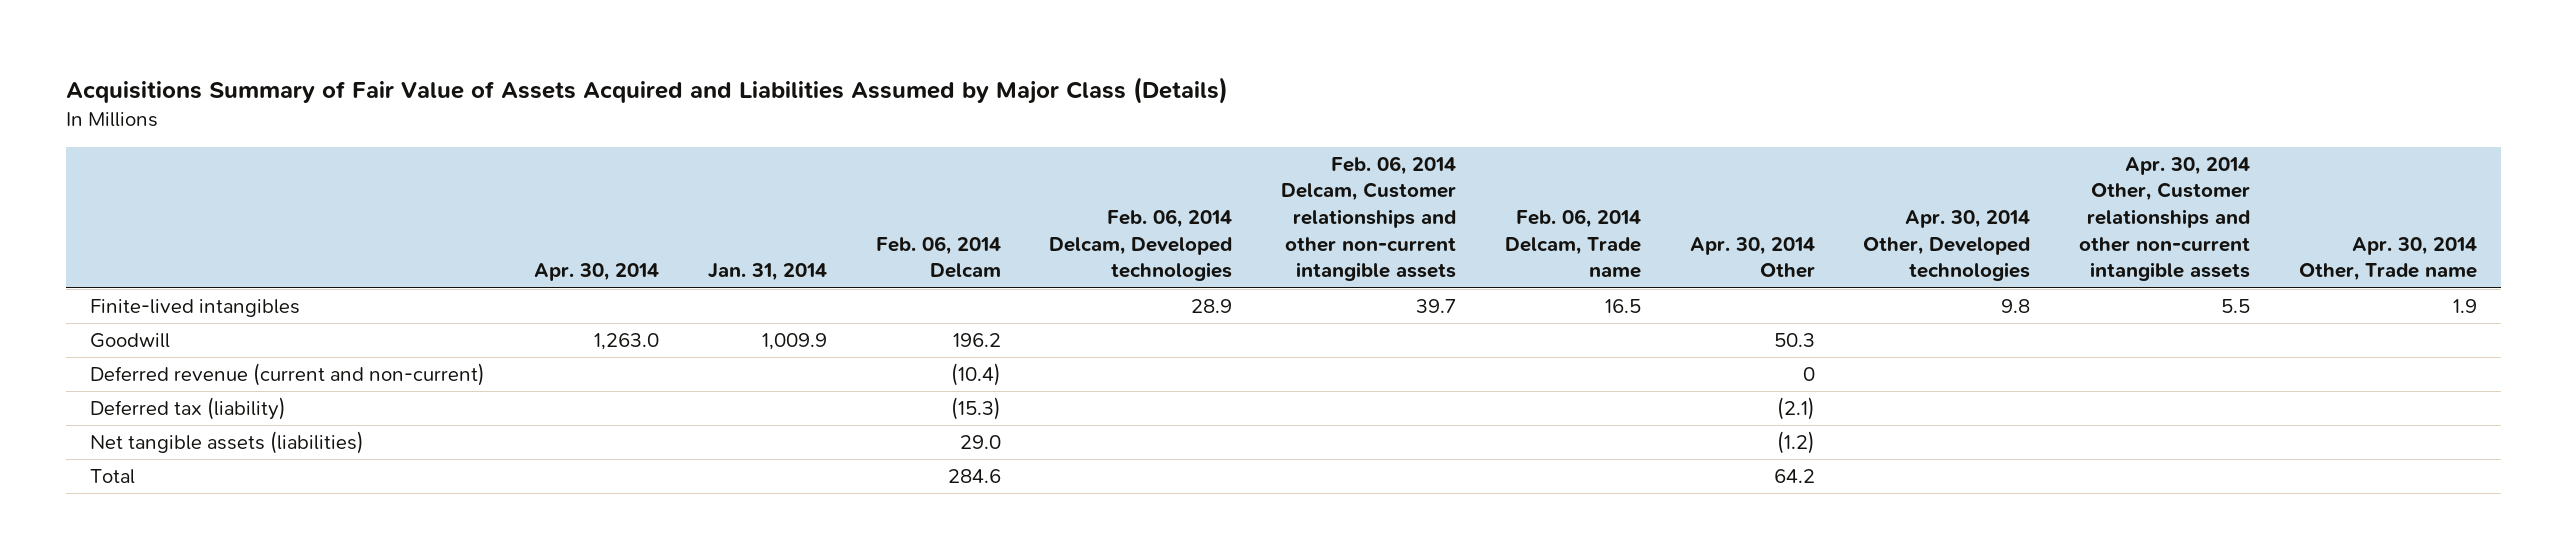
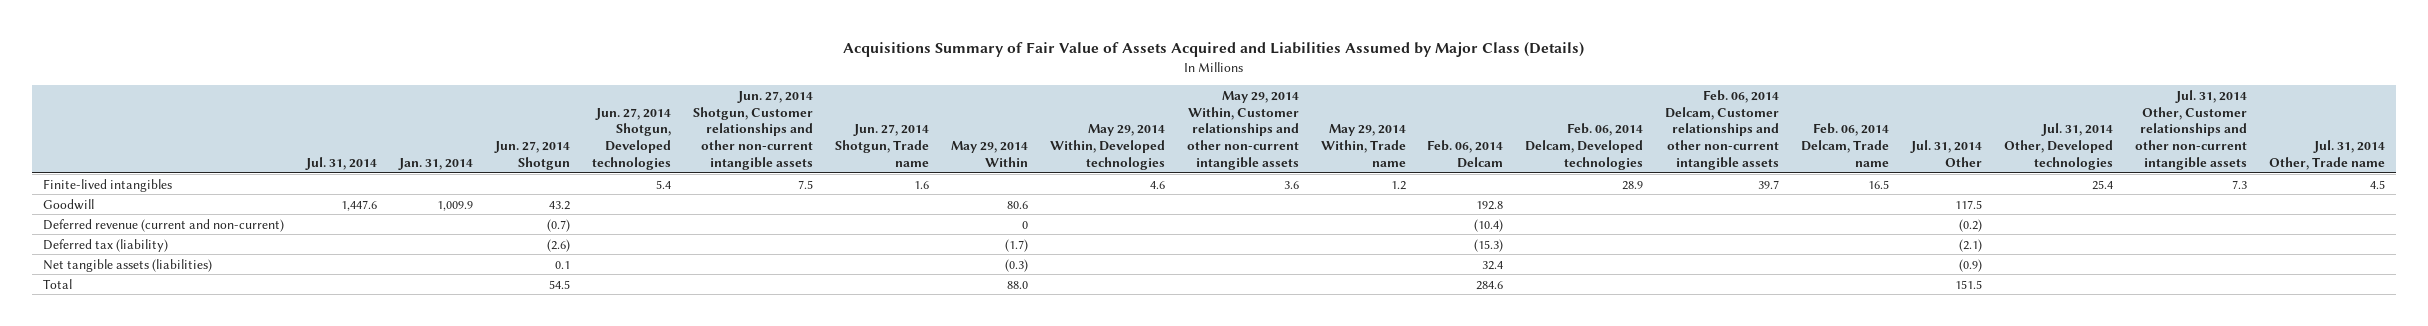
[534,263,660,282] Apr. 30, 2014 -> none
[1689,236,1815,279] Apr. 30, 2014 Other -> none
[1863,210,2031,282] Apr. 30, 2014 Other, Developed technologies -> none
[2079,156,2251,282] Apr. 30, 2014 Other, Customer relationships and other non-current intangible assets -> none
[2298,236,2477,282] Apr. 30, 2014 Other, Trade name -> none
none -> [305,156,378,170] Jul. 31, 2014
none -> [494,141,571,170] Jun. 27, 2014 Shotgun
none -> [592,107,672,170] Jun. 27, 2014 Shotgun, Developed technologies
none -> [692,90,813,170] Jun. 27, 2014 Shotgun, Customer relationships and other non-current intangible assets
none -> [834,124,929,167] Jun. 27, 2014 Shotgun, Trade name
none -> [950,141,1028,167] May 29, 2014 Within
none -> [1049,124,1165,170] May 29, 2014 Within, Developed technologies
none -> [1186,90,1299,170] May 29, 2014 Within, Customer relationships and other non-current intangible assets
none -> [1320,124,1406,167] May 29, 2014 Within, Trade name
none -> [1910,140,1983,167] Jul. 31, 2014 Other
none -> [2004,123,2114,170] Jul. 31, 2014 Other, Developed technologies
none -> [2134,89,2247,170] Jul. 31, 2014 Other, Customer relationships and other non-current intangible assets
none -> [2268,140,2385,170] Jul. 31, 2014 Other, Trade name
[952,333,1001,348] 196.2 -> [1476,200,1504,210] 192.8
[959,435,1001,450] 29.0 -> [1482,260,1504,270] 32.4

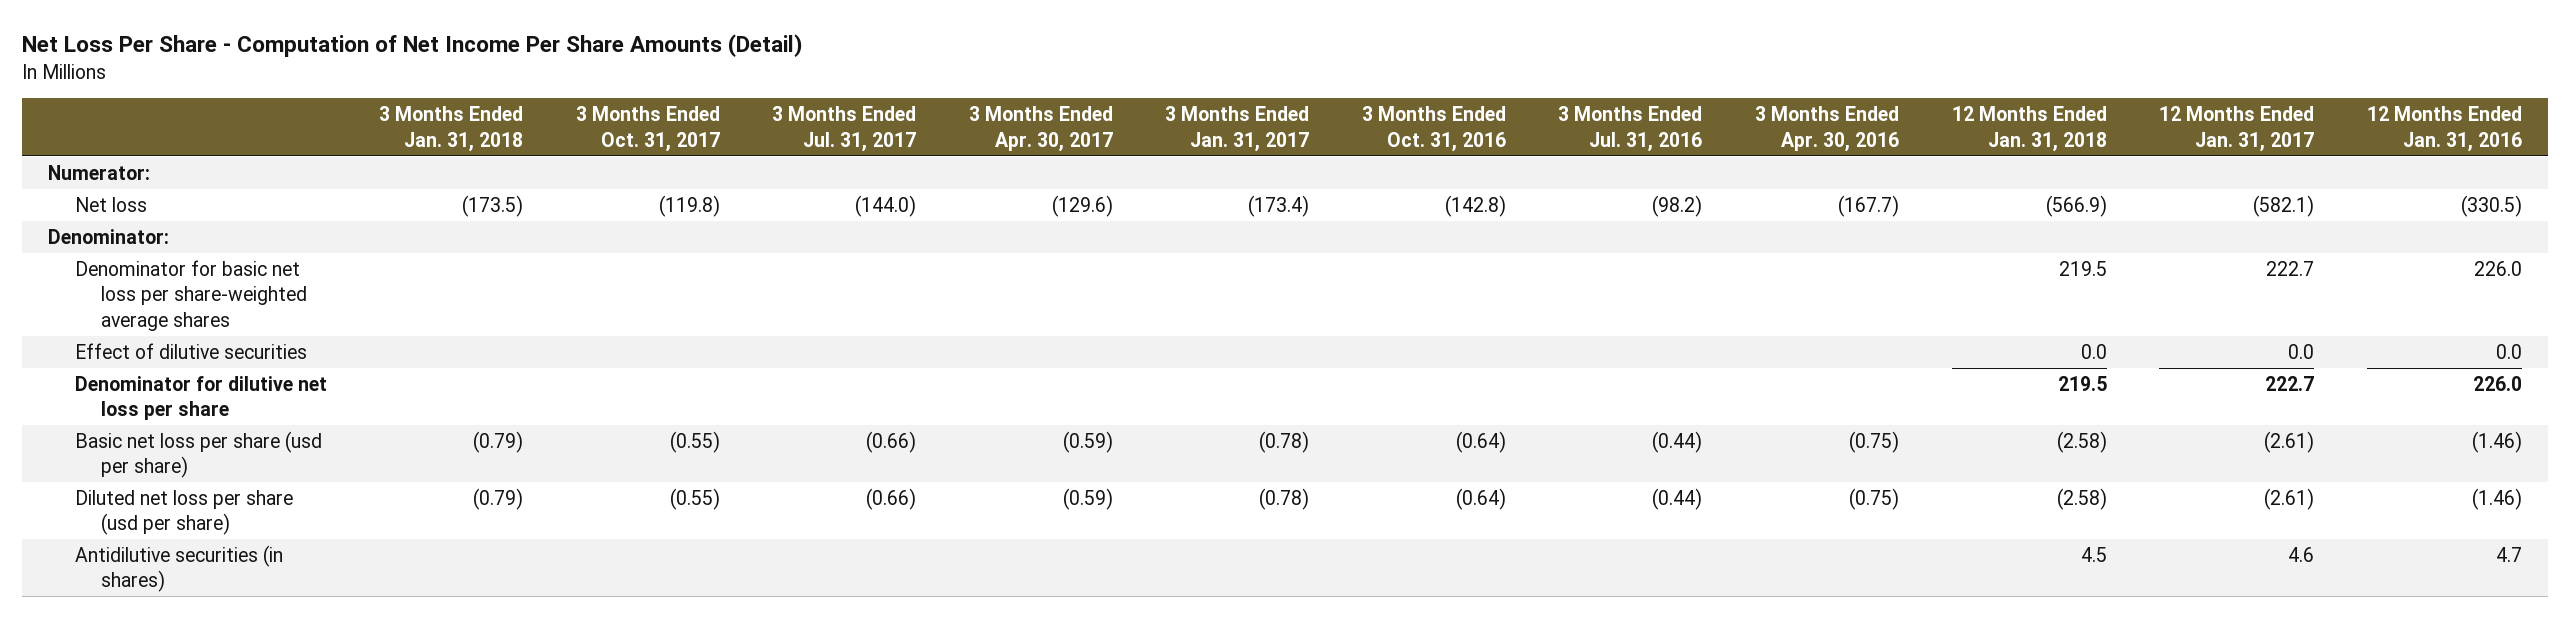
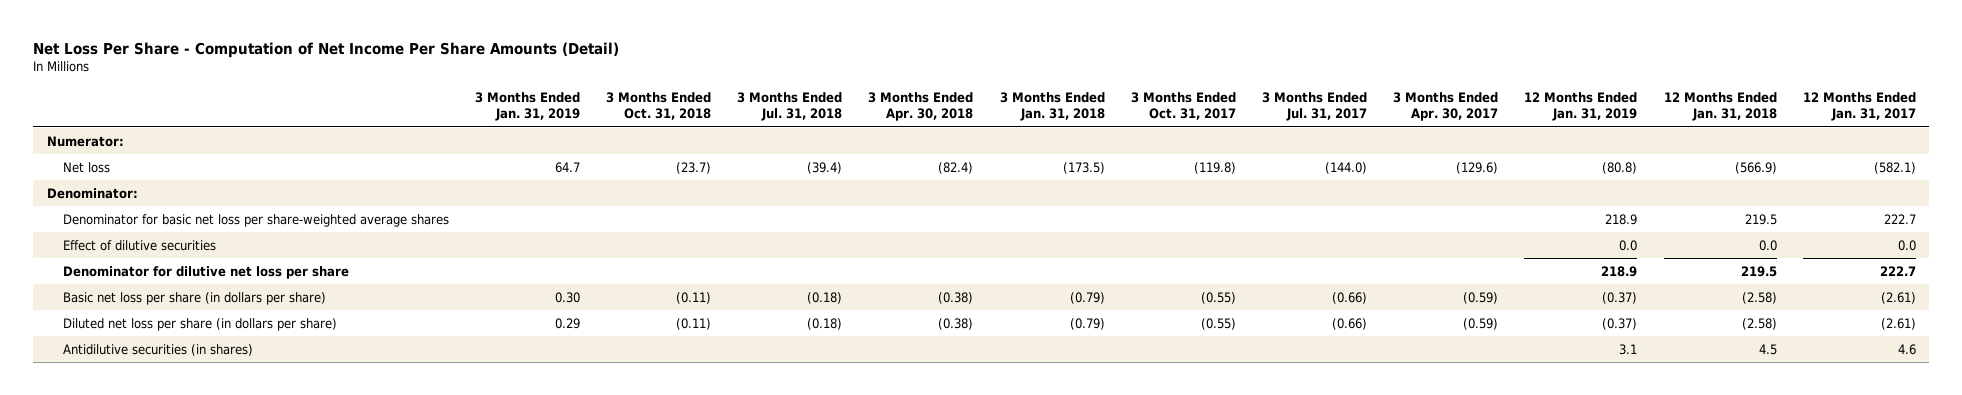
[1165,106,1310,152] 3 Months Ended Jan. 31, 2017 -> none
[1361,106,1506,152] 3 Months Ended Oct. 31, 2016 -> none
[1558,106,1703,152] 3 Months Ended Jul. 31, 2016 -> none
[1755,106,1900,152] 3 Months Ended Apr. 30, 2016 -> none
[2366,106,2522,152] 12 Months Ended Jan. 31, 2016 -> none
none -> [474,91,580,122] 3 Months Ended Jan. 31, 2019
none -> [606,91,712,121] 3 Months Ended Oct. 31, 2018
none -> [737,91,843,122] 3 Months Ended Jul. 31, 2018
none -> [868,91,974,122] 3 Months Ended Apr. 30, 2018
none -> [1524,91,1638,122] 12 Months Ended Jan. 31, 2019
[74,430,322,479] Basic net loss per share (usd per share) -> [62,291,326,305] Basic net loss per share (in dollars per share)
[74,489,293,536] Diluted net loss per share (usd per share) -> [62,317,337,331] Diluted net loss per share (in dollars per share)

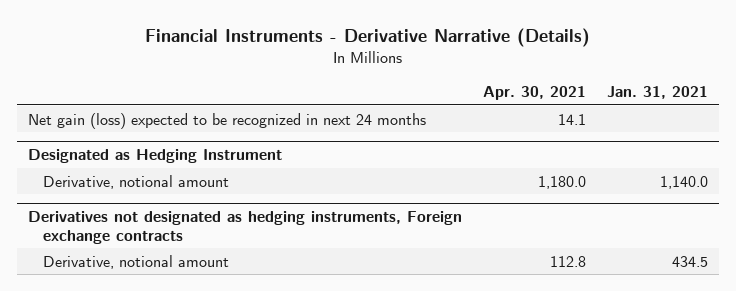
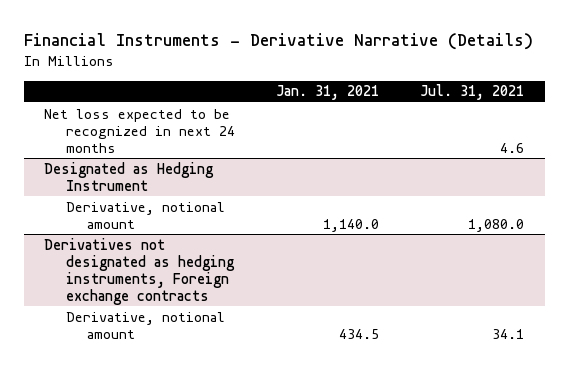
[483,85,587,100] Apr. 30, 2021 -> none
none -> [420,84,525,101] Jul. 31, 2021
[27,112,426,129] Net gain (loss) expected to be recognized in next 24 months -> [44,108,235,153] Net loss expected to be recognized in next 24 months

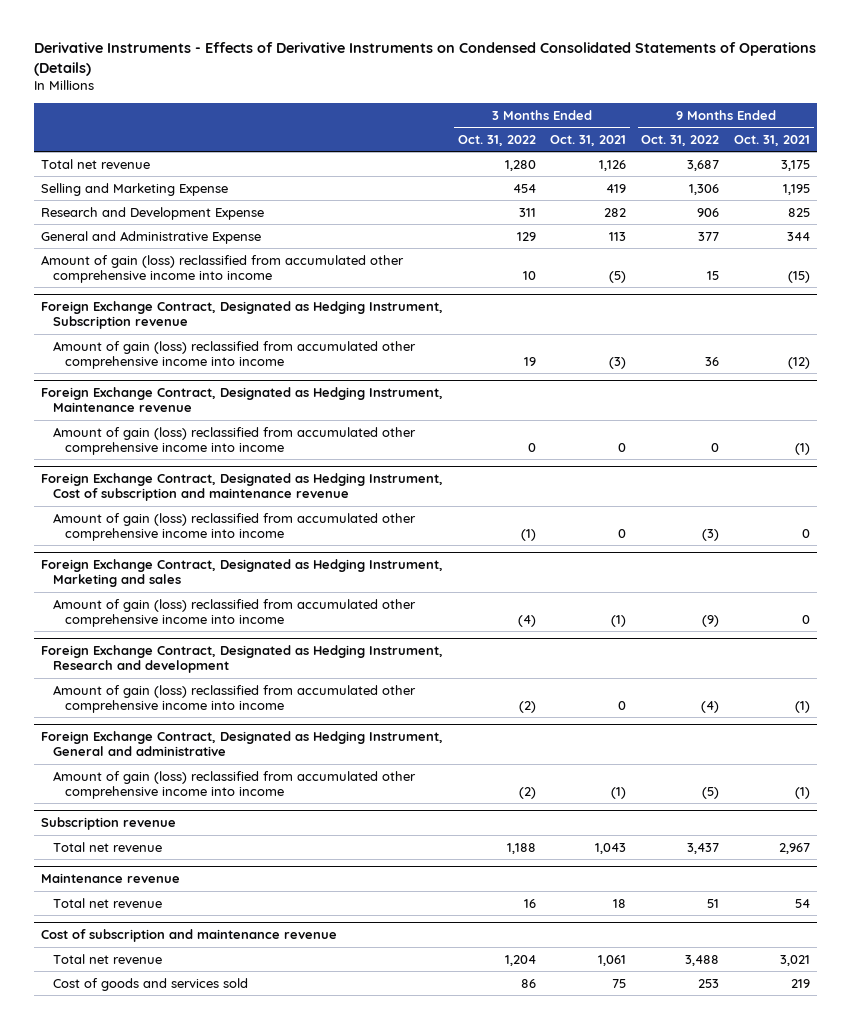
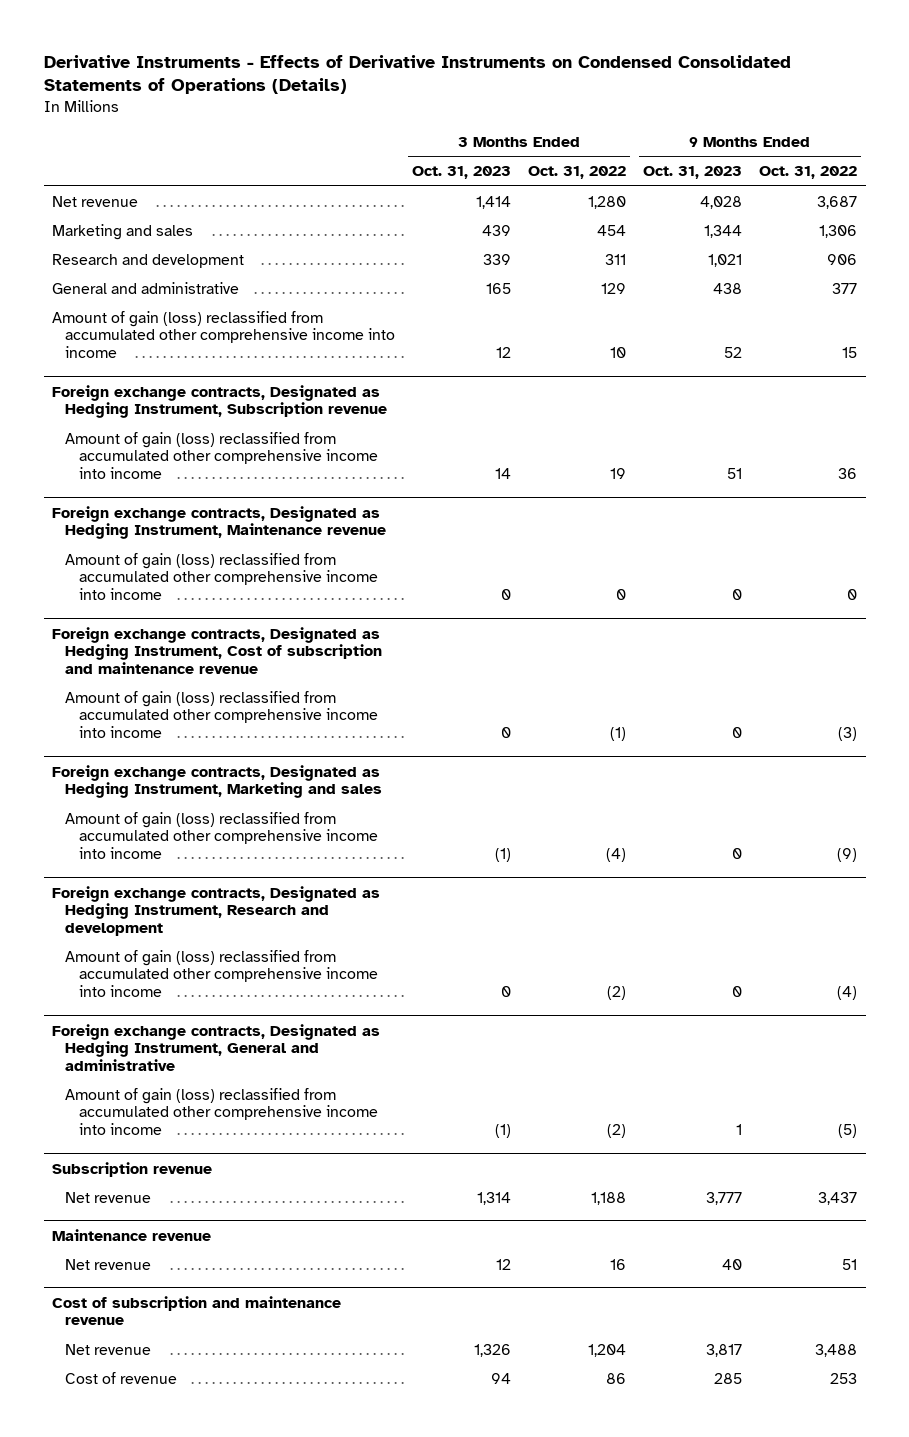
[550,134,627,146] Oct. 31, 2021 -> none
[733,134,810,146] Oct. 31, 2021 -> none
none -> [412,166,512,180] Oct. 31, 2023
none -> [643,166,743,180] Oct. 31, 2023
[40,158,150,169] Total net revenue -> [52,195,139,207] Net revenue
[40,182,228,196] Selling and Marketing Expense -> [52,223,194,240] Marketing and sales
[40,206,264,220] Research and Development Expense -> [52,253,245,268] Research and development
[40,230,261,244] General and Administrative Expense -> [52,281,240,294] General and administrative
[40,301,443,330] Foreign Exchange Contract, Designated as Hedging Instrument, Subscription revenue -> [52,384,388,419] Foreign exchange contracts, Designated as Hedging Instrument, Subscription revenue
[40,387,443,413] Foreign Exchange Contract, Designated as Hedging Instrument, Maintenance revenue -> [52,505,387,540] Foreign exchange contracts, Designated as Hedging Instrument, Maintenance revenue
[40,473,443,502] Foreign Exchange Contract, Designated as Hedging Instrument, Cost of subscription and maintenance revenue -> [52,626,383,675] Foreign exchange contracts, Designated as Hedging Instrument, Cost of subscription and maintenance revenue
[40,559,443,588] Foreign Exchange Contract, Designated as Hedging Instrument, Marketing and sales -> [52,764,383,799] Foreign exchange contracts, Designated as Hedging Instrument, Marketing and sales
[40,645,443,674] Foreign Exchange Contract, Designated as Hedging Instrument, Research and development -> [52,885,381,937] Foreign exchange contracts, Designated as Hedging Instrument, Research and development
[40,731,443,757] Foreign Exchange Contract, Designated as Hedging Instrument, General and administrative -> [52,1023,381,1072] Foreign exchange contracts, Designated as Hedging Instrument, General and administrative
[53,841,163,852] Total net revenue -> [65,1191,152,1203] Net revenue
[53,897,163,908] Total net revenue -> [65,1258,152,1270] Net revenue
[53,953,163,964] Total net revenue -> [65,1343,152,1355] Net revenue
[53,977,249,991] Cost of goods and services sold -> [65,1371,178,1384] Cost of revenue

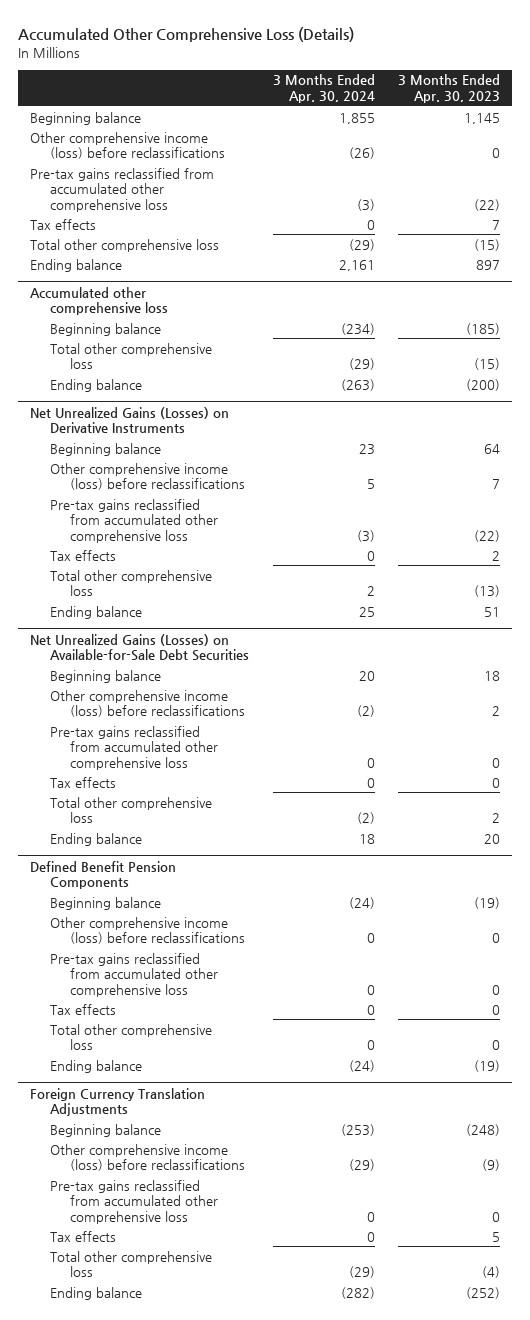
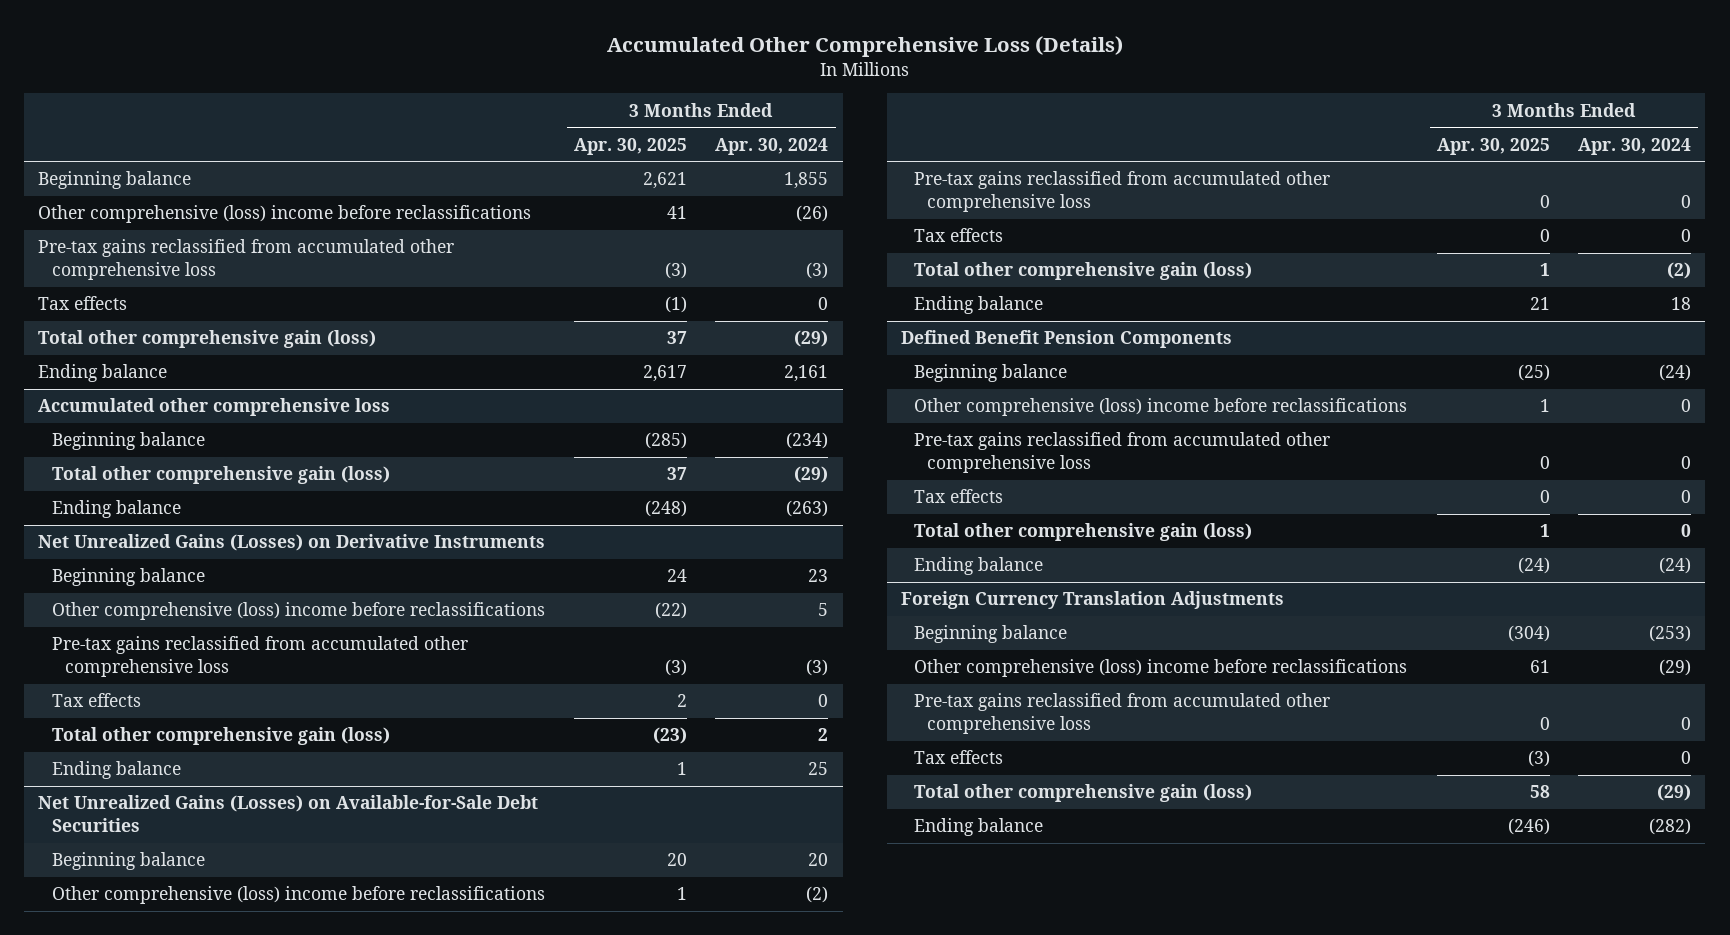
[397,74,500,104] 3 Months Ended Apr. 30, 2023 -> none
none -> [573,137,687,155] Apr. 30, 2025
[29,131,226,160] Other comprehensive income (loss) before reclassifications -> [38,205,532,224] Other comprehensive (loss) income before reclassifications
[29,238,219,252] Total other comprehensive loss -> [38,330,377,349] Total other comprehensive gain (loss)
[50,342,213,370] Total other comprehensive loss -> [51,466,390,485] Total other comprehensive gain (loss)
[50,462,246,491] Other comprehensive income (loss) before reclassifications -> [51,602,545,621] Other comprehensive (loss) income before reclassifications
[50,569,213,597] Total other comprehensive loss -> [51,727,390,746] Total other comprehensive gain (loss)
[50,689,246,718] Other comprehensive income (loss) before reclassifications -> [51,886,545,905] Other comprehensive (loss) income before reclassifications
[50,796,213,824] Total other comprehensive loss -> [914,262,1253,281] Total other comprehensive gain (loss)
[50,916,246,945] Other comprehensive income (loss) before reclassifications -> [914,398,1408,417] Other comprehensive (loss) income before reclassifications
[50,1023,213,1051] Total other comprehensive loss -> [914,523,1253,542] Total other comprehensive gain (loss)
[50,1143,246,1172] Other comprehensive income (loss) before reclassifications -> [914,659,1408,678] Other comprehensive (loss) income before reclassifications
[50,1250,213,1278] Total other comprehensive loss -> [914,784,1253,803] Total other comprehensive gain (loss)

